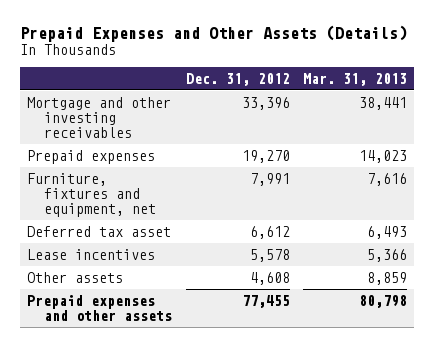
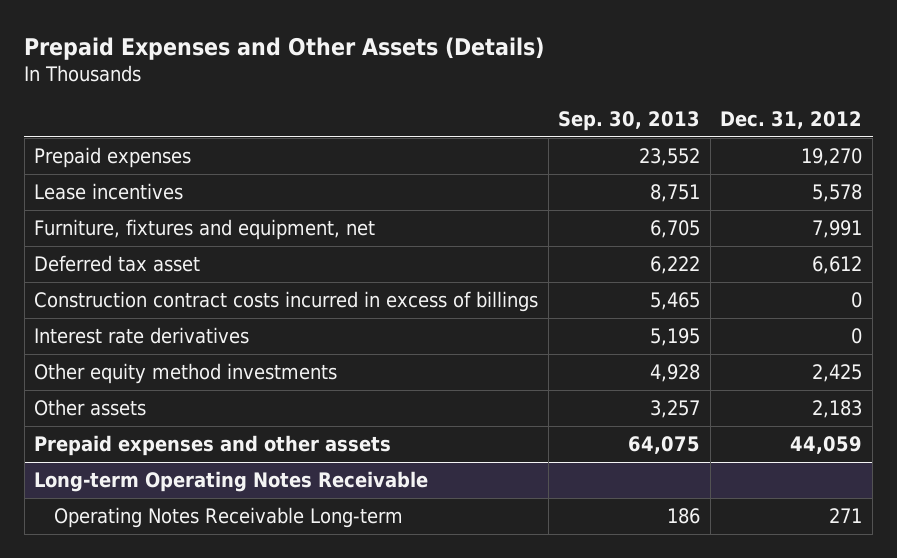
[302,72,407,86] Mar. 31, 2013 -> none
none -> [558,111,701,132] Sep. 30, 2013
[27,96,172,138] Mortgage and other investing receivables -> none
[27,248,156,260] Lease incentives -> [34,183,184,201] Lease incentives
none -> [34,291,539,313] Construction contract costs incurred in excess of billings
none -> [34,327,250,345] Interest rate derivatives
none -> [34,363,338,385] Other equity method investments
[249,271,290,285] 4,608 -> [812,400,863,419] 2,183
[241,294,290,308] 77,455 -> [790,436,863,455] 44,059
none -> [34,471,429,493] Long-term Operating Notes Receivable
none -> [53,507,403,529] Operating Notes Receivable Long-term

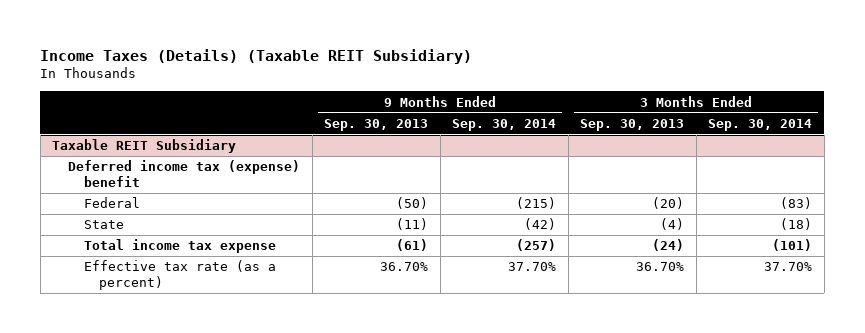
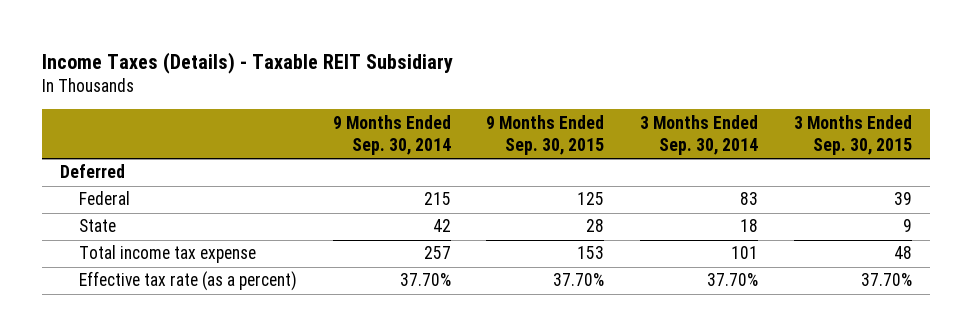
[40,48,473,64] Income Taxes (Details) (Taxable REIT Subsidiary) -> [41,51,453,74] Income Taxes (Details) - Taxable REIT Subsidiary
[324,118,429,131] Sep. 30, 2013 -> none
[580,118,685,131] Sep. 30, 2013 -> none
none -> [486,114,605,156] 9 Months Ended Sep. 30, 2015
none -> [794,114,913,156] 3 Months Ended Sep. 30, 2015
[52,139,237,154] Taxable REIT Subsidiary -> none
[68,160,301,188] Deferred income tax (expense) benefit -> [59,164,125,179] Deferred
[516,197,557,210] (215) -> [423,192,451,206] 215
[780,197,813,210] (83) -> [740,192,759,206] 83
[524,218,557,231] (42) -> [432,219,451,233] 42
[780,218,813,231] (18) -> [740,219,759,233] 18
[516,239,557,252] (257) -> [423,246,451,260] 257
[772,239,813,252] (101) -> [731,246,759,260] 101

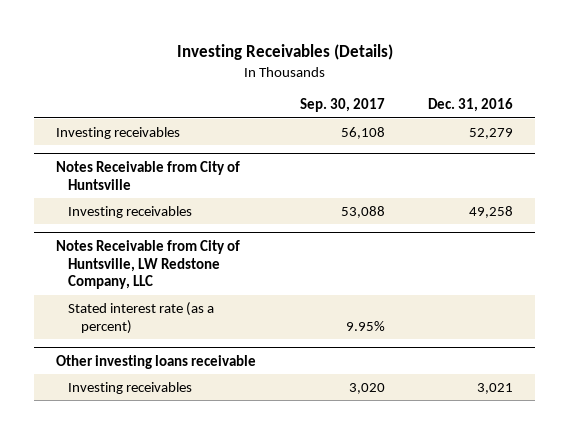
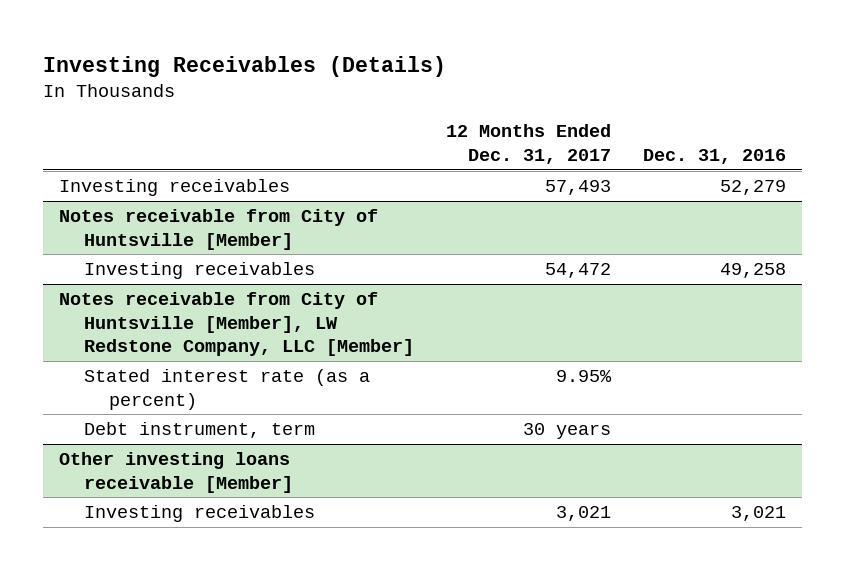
[299,98,385,113] Sep. 30, 2017 -> none
none -> [446,124,612,164] 12 Months Ended Dec. 31, 2017
[56,160,241,190] Notes Receivable from City of Huntsville -> [59,209,379,250] Notes receivable from City of Huntsville [Member]
[56,239,241,290] Notes Receivable from City of Huntsville, LW Redstone Company, LLC -> [59,292,415,357] Notes receivable from City of Huntsville [Member], LW Redstone Company, LLC [Member]
none -> [84,422,316,439] Debt instrument, term
[56,354,257,369] Other investing loans receivable -> [59,452,294,493] Other investing loans receivable [Member]

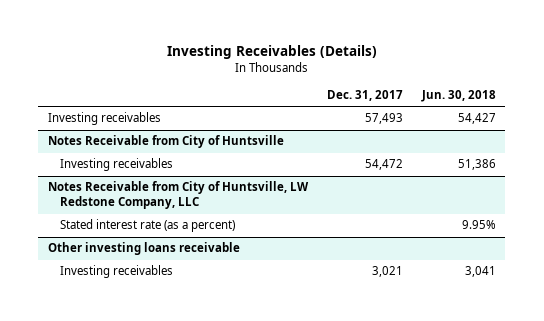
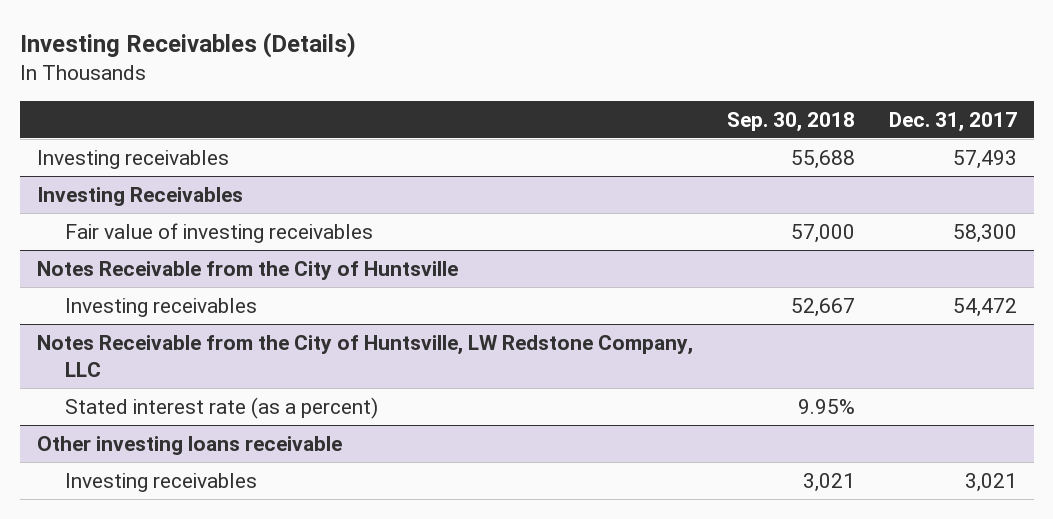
[420,90,496,103] Jun. 30, 2018 -> none
none -> [726,112,855,133] Sep. 30, 2018
none -> [36,186,243,206] Investing Receivables
none -> [65,222,374,243] Fair value of investing receivables
[47,135,284,149] Notes Receivable from City of Huntsville -> [36,260,458,280] Notes Receivable from the City of Huntsville
[47,181,309,210] Notes Receivable from City of Huntsville, LW Redstone Company, LLC -> [36,334,693,377] Notes Receivable from the City of Huntsville, LW Redstone Company, LLC

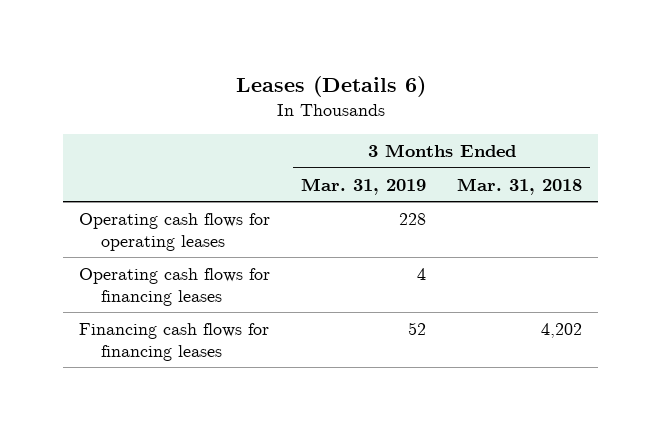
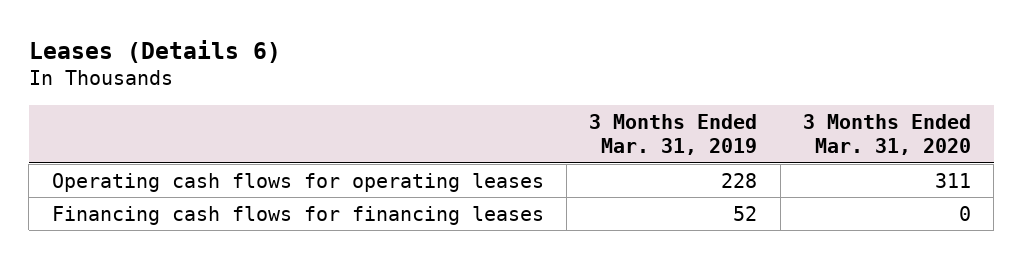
[457,177,583,195] Mar. 31, 2018 -> none
none -> [803,113,972,156] 3 Months Ended Mar. 31, 2020
[78,268,270,306] Operating cash flows for financing leases -> none

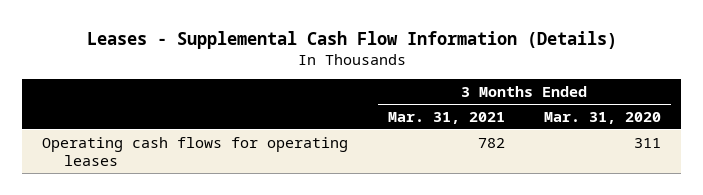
[28,40,281,64] Leases (Details 6) -> [86,30,617,49] Leases - Supplemental Cash Flow Information (Details)
[589,113,758,156] 3 Months Ended Mar. 31, 2019 -> none
none -> [387,111,505,124] Mar. 31, 2021
[51,205,544,225] Financing cash flows for financing leases -> none

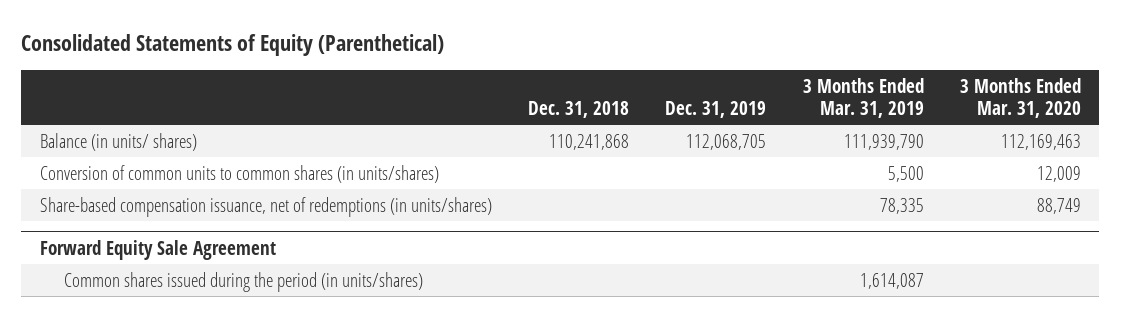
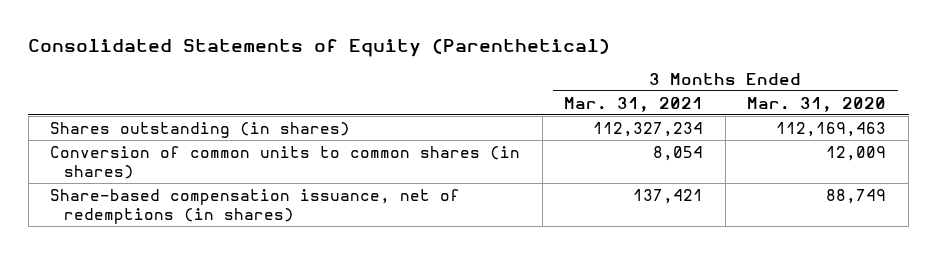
[528,100,630,118] Dec. 31, 2018 -> none
[665,100,767,118] Dec. 31, 2019 -> none
[802,77,924,118] 3 Months Ended Mar. 31, 2019 -> none
none -> [564,96,704,112] Mar. 31, 2021
[39,239,276,260] Forward Equity Sale Agreement -> none
[63,271,423,292] Common shares issued during the period (in units/shares) -> none
[39,132,197,151] Balance (in units/ shares) -> [50,121,351,138] Shares outstanding (in shares)
[39,164,439,183] Conversion of common units to common shares (in units/shares) -> [50,145,521,180] Conversion of common units to common shares (in shares)
[39,196,492,217] Share-based compensation issuance, net of redemptions (in units/shares) -> [50,188,461,225] Share-based compensation issuance, net of redemptions (in shares)

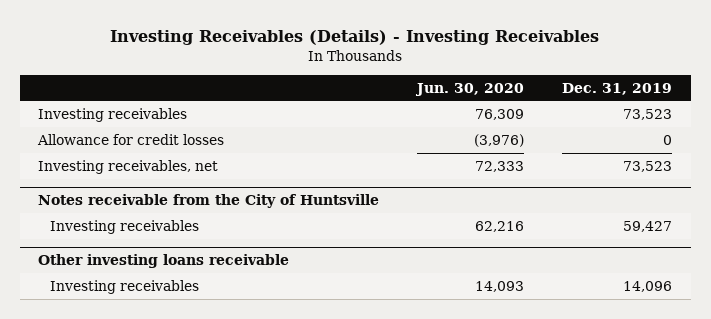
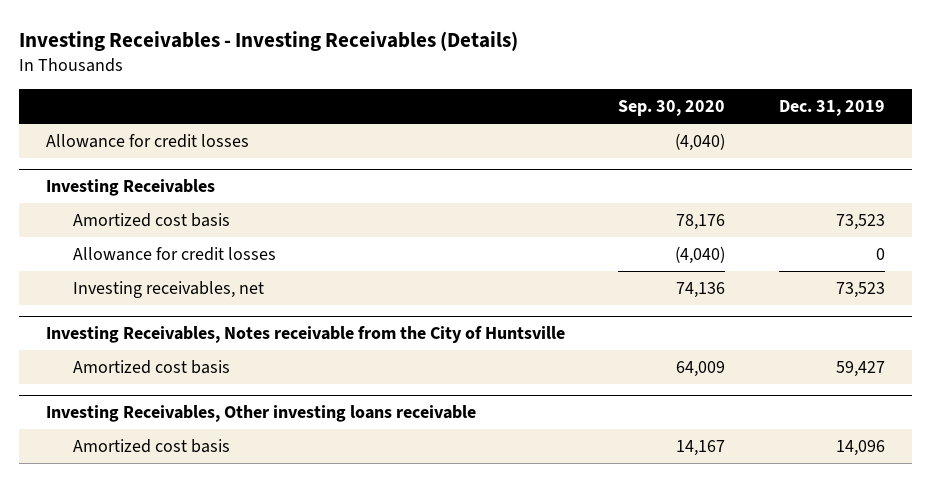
[110,29,600,45] Investing Receivables (Details) - Investing Receivables -> [18,30,518,51] Investing Receivables - Investing Receivables (Details)
[415,82,525,96] Jun. 30, 2020 -> none
none -> [618,100,726,117] Sep. 30, 2020
none -> [45,134,249,149] Allowance for credit losses
none -> [45,179,215,197] Investing Receivables
[38,107,188,122] Investing receivables -> [73,213,231,228] Amortized cost basis
[38,194,380,209] Notes receivable from the City of Huntsville -> [45,326,565,344] Investing Receivables, Notes receivable from the City of Huntsville
[49,219,199,234] Investing receivables -> [73,360,231,375] Amortized cost basis
[38,254,290,269] Other investing loans receivable -> [45,405,476,423] Investing Receivables, Other investing loans receivable
[49,279,199,294] Investing receivables -> [73,439,231,454] Amortized cost basis

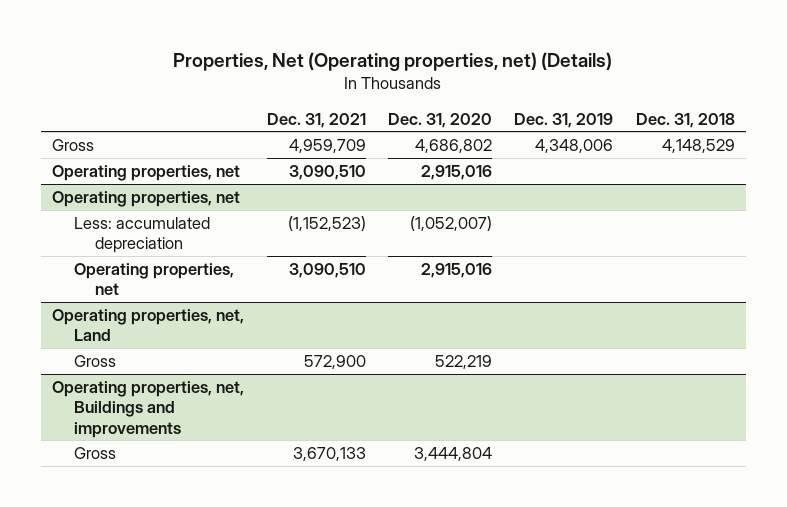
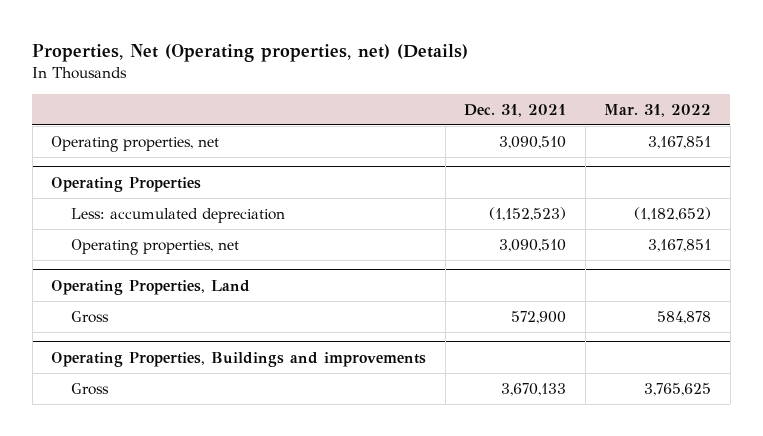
[387,112,492,128] Dec. 31, 2020 -> none
[514,112,614,128] Dec. 31, 2019 -> none
[635,112,735,128] Dec. 31, 2018 -> none
none -> [604,103,712,117] Mar. 31, 2022
[52,138,95,151] Gross -> none
[52,190,241,207] Operating properties, net -> [51,176,202,192] Operating Properties
[52,308,245,342] Operating properties, net, Land -> [51,279,251,295] Operating Properties, Land
[52,380,245,438] Operating properties, net, Buildings and improvements -> [51,351,427,367] Operating Properties, Buildings and improvements

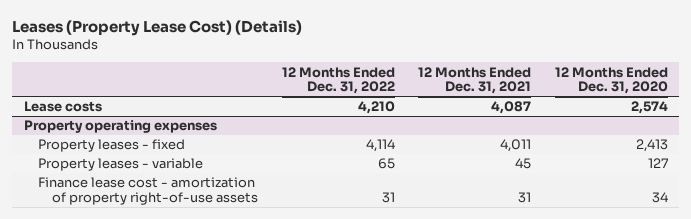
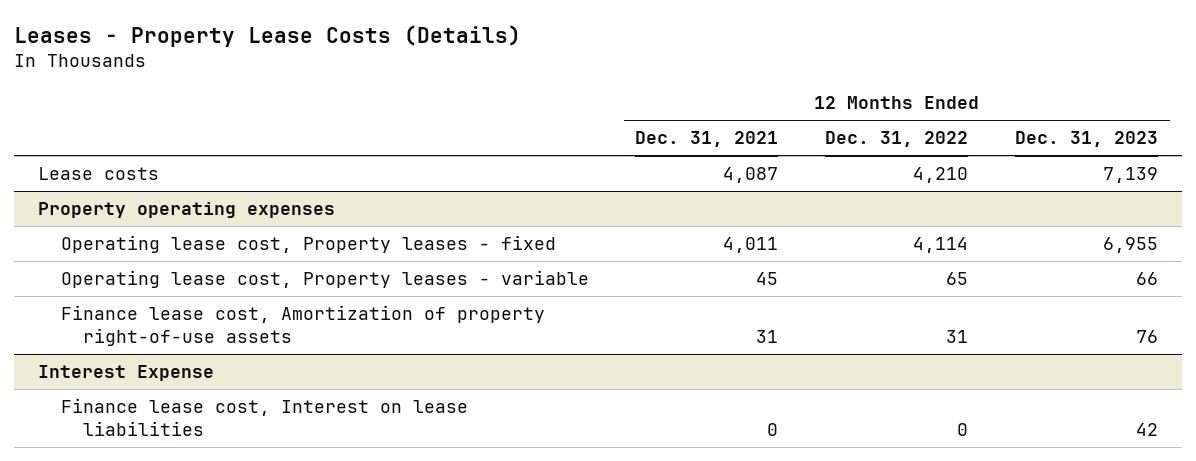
[12,20,303,37] Leases (Property Lease Cost) (Details) -> [14,24,522,47] Leases - Property Lease Costs (Details)
[554,66,668,95] 12 Months Ended Dec. 31, 2020 -> none
none -> [1015,131,1159,148] Dec. 31, 2023
[38,139,186,153] Property leases - fixed -> [60,235,556,254] Operating lease cost, Property leases - fixed
[38,158,204,172] Property leases - variable -> [60,270,589,289] Operating lease cost, Property leases - variable
[38,177,259,206] Finance lease cost - amortization of property right-of-use assets -> [60,305,545,346] Finance lease cost, Amortization of property right-of-use assets
none -> [37,365,214,382] Interest Expense
none -> [60,398,468,436] Finance lease cost, Interest on lease liabilities

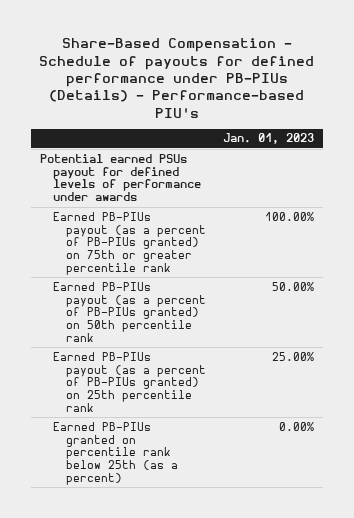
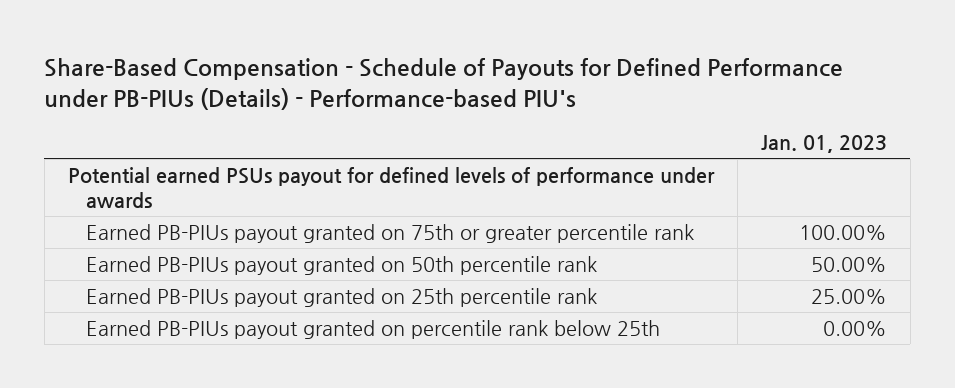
[39,38,315,118] Share-Based Compensation - Schedule of payouts for defined performance under PB-PIUs (Details) - Performance-based PIU's -> [44,58,844,111] Share-Based Compensation - Schedule of Payouts for Defined Performance under PB-PIUs (Details) - Performance-based PIU's
[52,211,206,276] Earned PB-PIUs payout (as a percent of PB-PIUs granted) on 75th or greater percentile rank -> [85,224,694,244] Earned PB-PIUs payout granted on 75th or greater percentile rank
[52,281,206,343] Earned PB-PIUs payout (as a percent of PB-PIUs granted) on 50th percentile rank -> [85,256,597,276] Earned PB-PIUs payout granted on 50th percentile rank
[52,351,206,413] Earned PB-PIUs payout (as a percent of PB-PIUs granted) on 25th percentile rank -> [85,288,597,308] Earned PB-PIUs payout granted on 25th percentile rank
[52,421,178,486] Earned PB-PIUs granted on percentile rank below 25th (as a percent) -> [85,320,660,340] Earned PB-PIUs payout granted on percentile rank below 25th

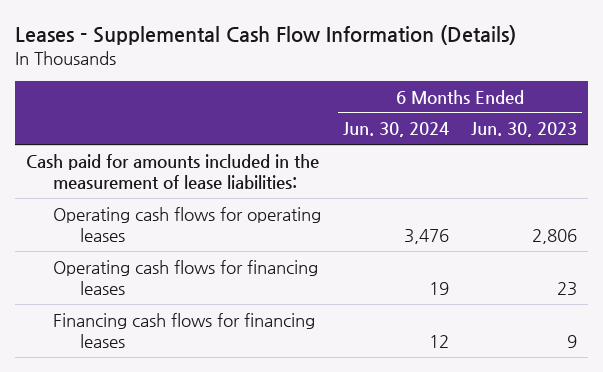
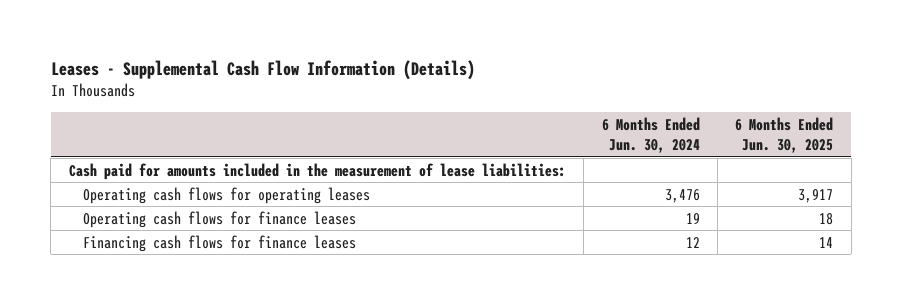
[470,122,577,138] Jun. 30, 2023 -> none
none -> [735,116,834,154] 6 Months Ended Jun. 30, 2025
[53,259,319,295] Operating cash flows for financing leases -> [83,210,357,228] Operating cash flows for finance leases
[53,312,316,348] Financing cash flows for financing leases -> [83,234,357,252] Financing cash flows for finance leases

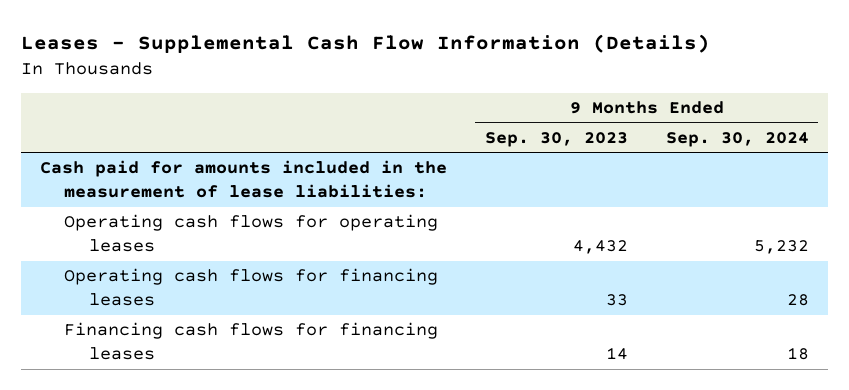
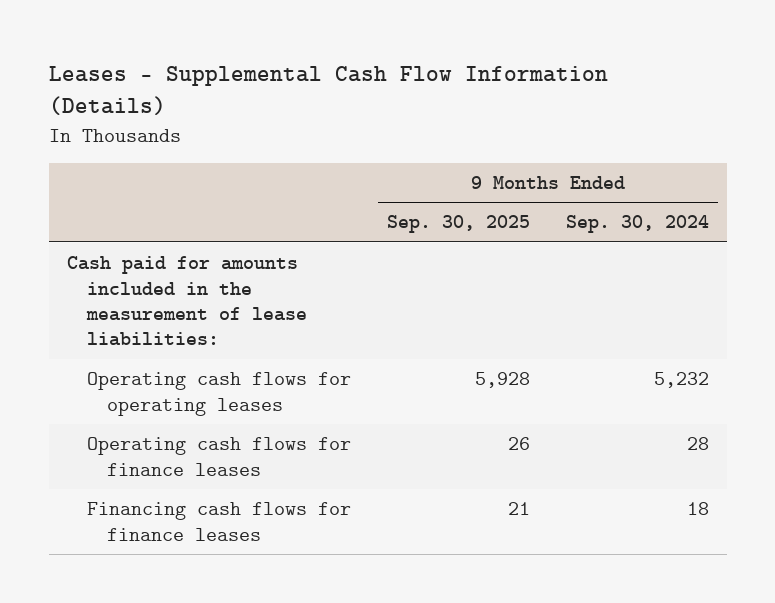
[484,131,628,147] Sep. 30, 2023 -> none
none -> [386,215,530,234] Sep. 30, 2025
[64,268,439,306] Operating cash flows for financing leases -> [86,437,351,476] Operating cash flows for finance leases
[64,322,439,360] Financing cash flows for financing leases -> [86,502,351,541] Financing cash flows for finance leases

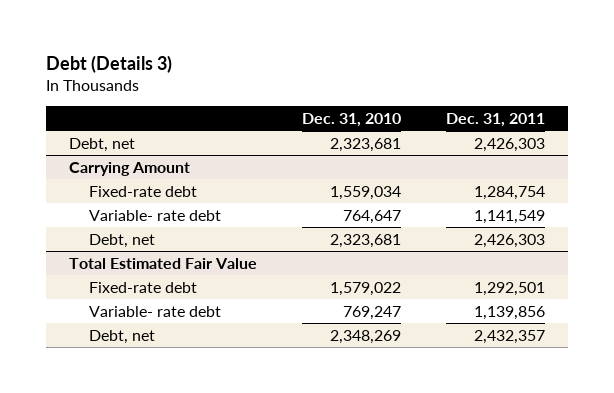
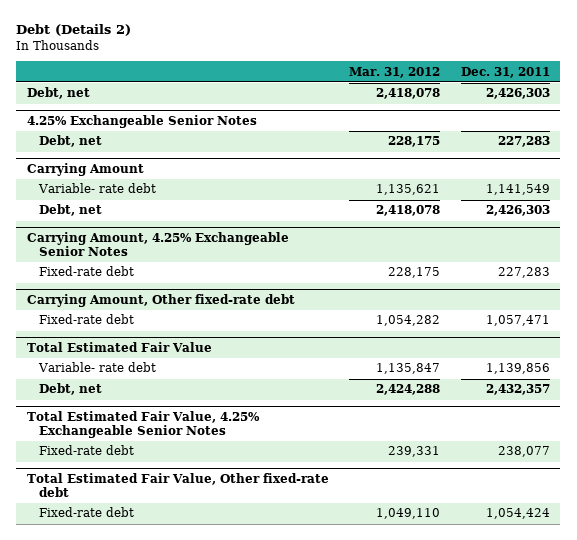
[46,54,173,73] Debt (Details 3) -> [16,24,132,37] Debt (Details 2)
[301,112,401,127] Dec. 31, 2010 -> none
none -> [349,66,441,78] Mar. 31, 2012
none -> [26,115,257,129] 4.25% Exchangeable Senior Notes
none -> [39,135,103,148] Debt, net
[89,185,198,197] Fixed-rate debt -> none
none -> [26,232,289,256] Carrying Amount, 4.25% Exchangeable Senior Notes
none -> [39,266,135,277] Fixed-rate debt
none -> [26,294,295,308] Carrying Amount, Other fixed-rate debt
none -> [39,314,135,325] Fixed-rate debt
[89,281,198,293] Fixed-rate debt -> none
none -> [26,411,260,438] Total Estimated Fair Value, 4.25% Exchangeable Senior Notes
none -> [39,445,135,456] Fixed-rate debt
none -> [26,473,329,497] Total Estimated Fair Value, Other fixed-rate debt
none -> [39,507,135,518] Fixed-rate debt

